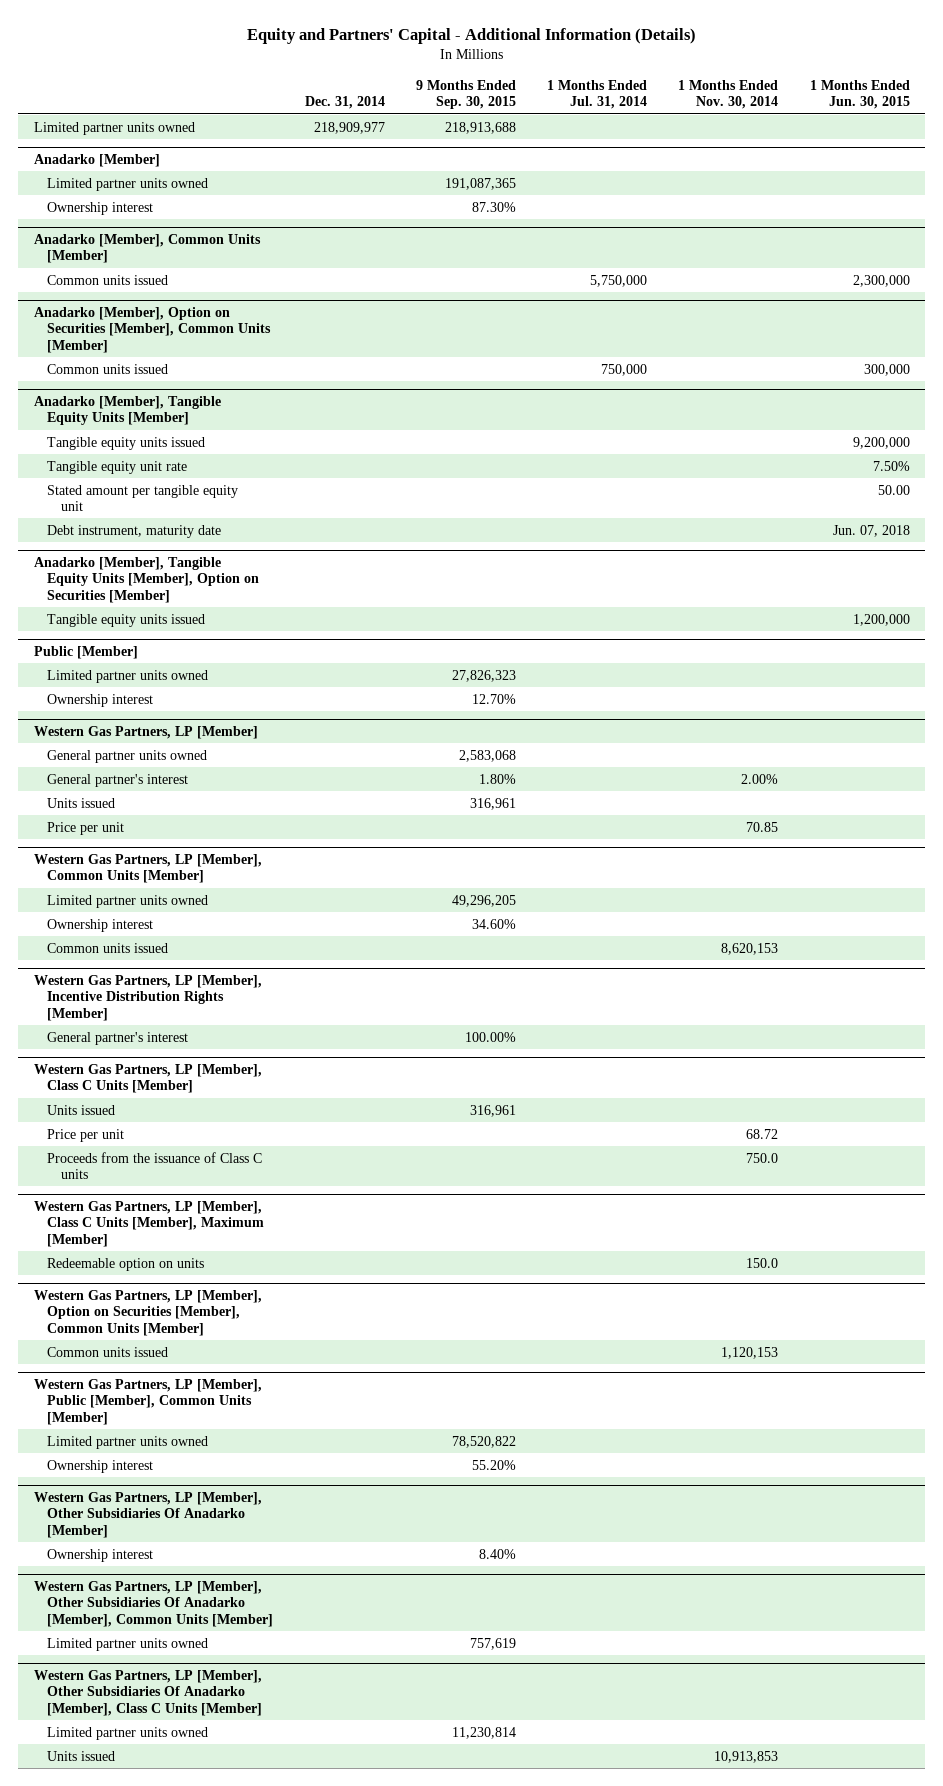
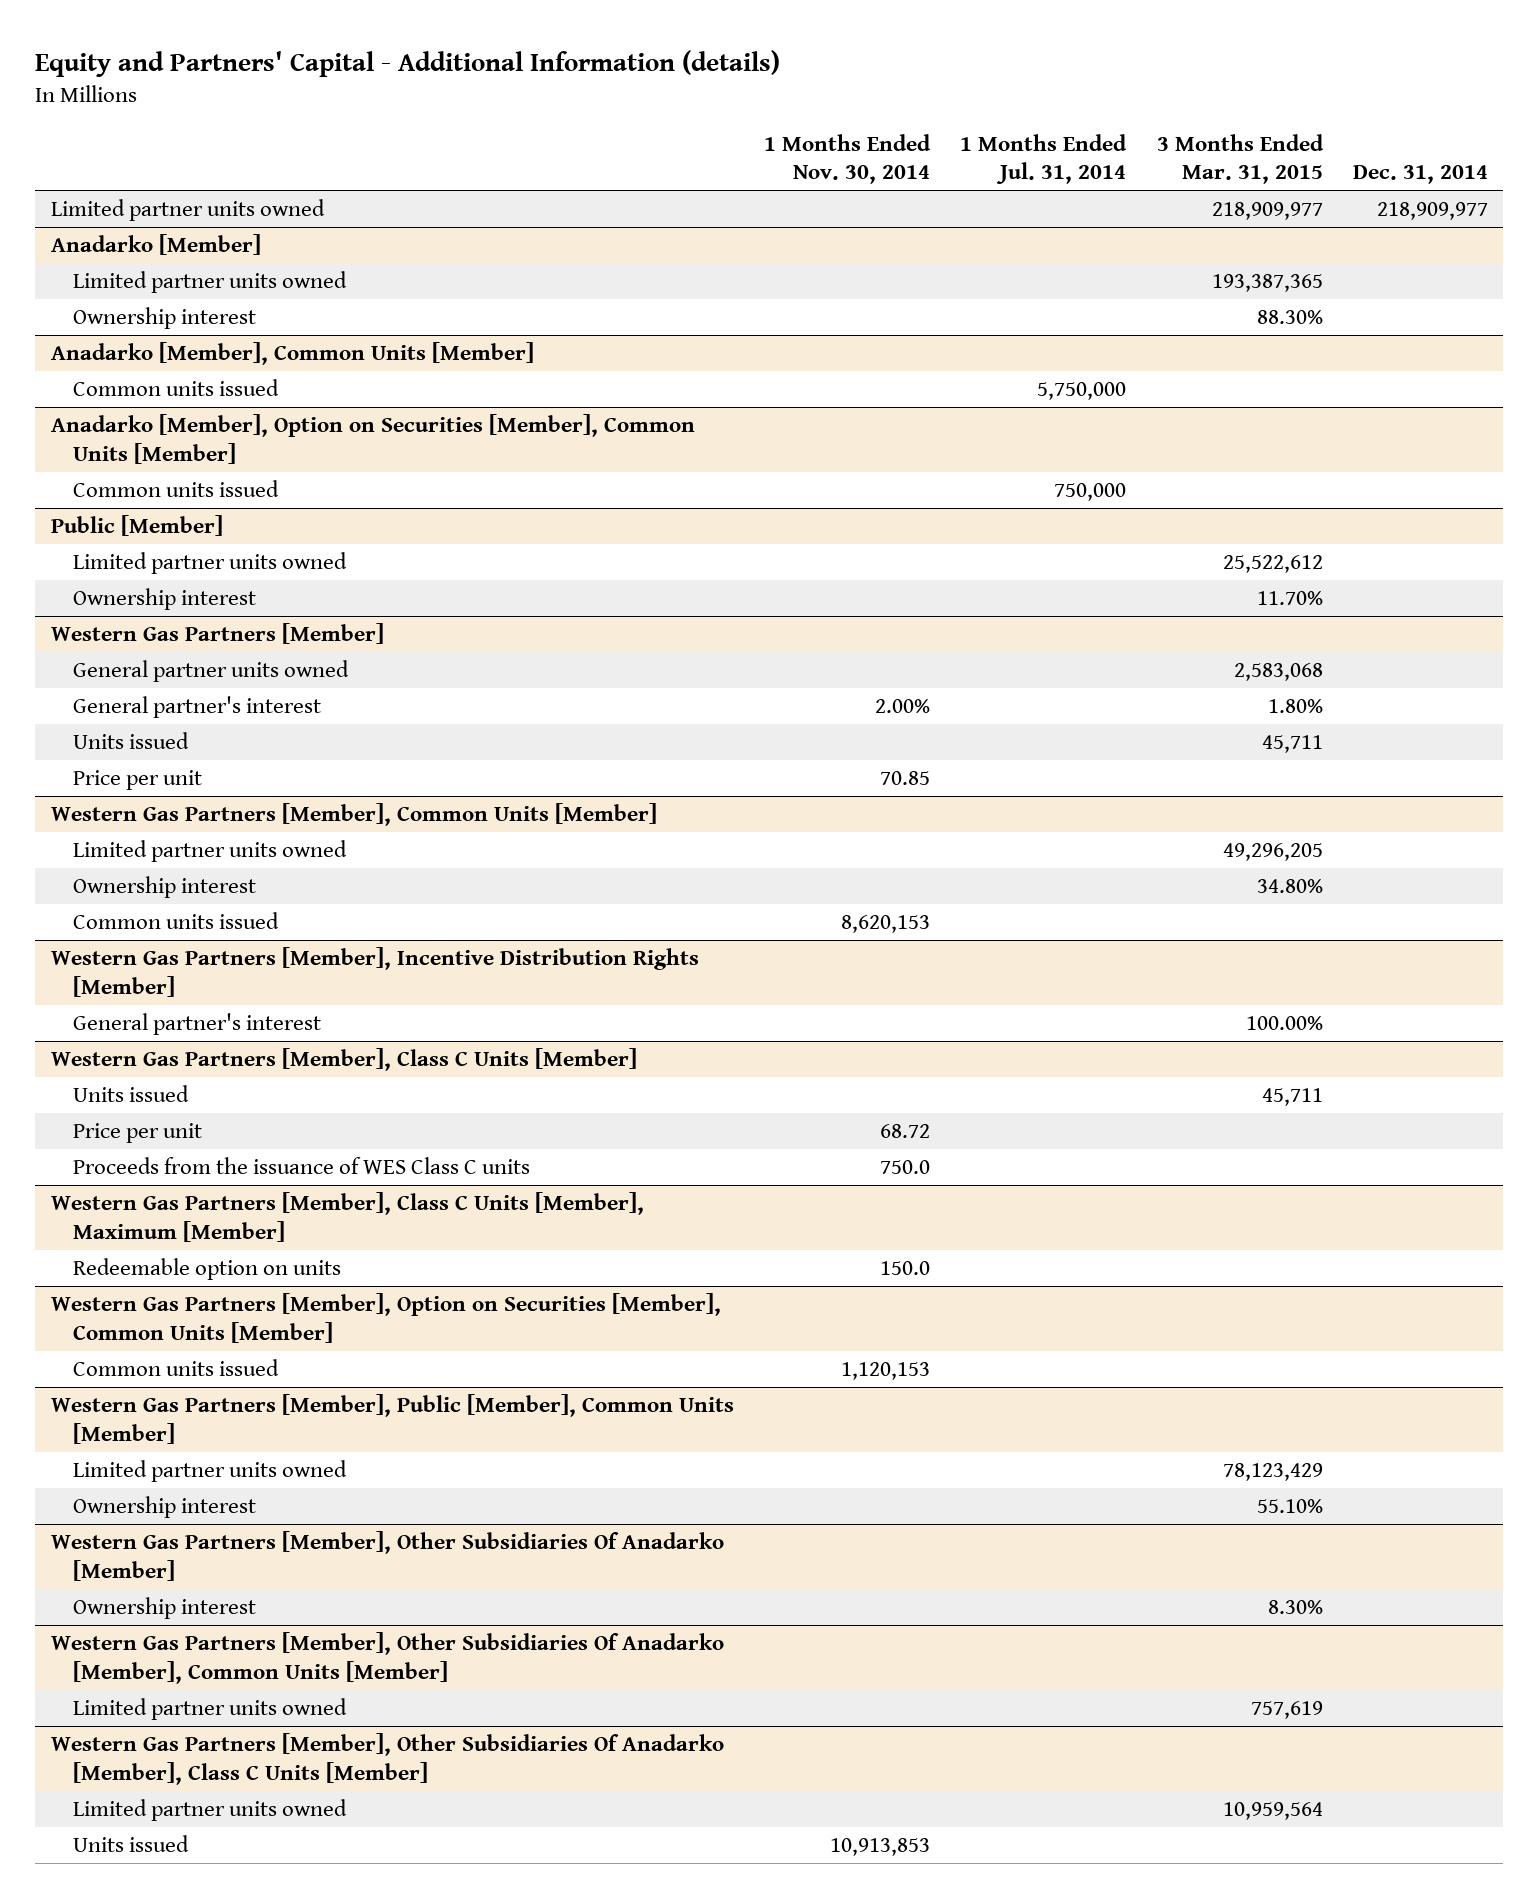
[246,28,696,45] Equity and Partners' Capital - Additional Information (Details) -> [35,50,781,78] Equity and Partners' Capital - Additional Information (details)
[415,79,516,110] 9 Months Ended Sep. 30, 2015 -> none
[809,79,910,110] 1 Months Ended Jun. 30, 2015 -> none
none -> [1156,133,1324,185] 3 Months Ended Mar. 31, 2015
[33,395,221,426] Anadarko [Member], Tangible Equity Units [Member] -> none
[47,436,206,450] Tangible equity units issued -> none
[47,460,188,474] Tangible equity unit rate -> none
[47,484,239,512] Stated amount per tangible equity unit -> none
[47,524,222,538] Debt instrument, maturity date -> none
[33,556,260,603] Anadarko [Member], Tangible Equity Units [Member], Option on Securities [Member] -> none
[47,613,206,627] Tangible equity units issued -> none
[33,725,258,739] Western Gas Partners, LP [Member] -> [50,623,384,645] Western Gas Partners [Member]
[33,853,262,884] Western Gas Partners, LP [Member], Common Units [Member] -> [50,803,657,827] Western Gas Partners [Member], Common Units [Member]
[33,974,262,1021] Western Gas Partners, LP [Member], Incentive Distribution Rights [Member] -> [50,947,699,997] Western Gas Partners [Member], Incentive Distribution Rights [Member]
[33,1063,262,1094] Western Gas Partners, LP [Member], Class C Units [Member] -> [50,1048,637,1072] Western Gas Partners [Member], Class C Units [Member]
[47,1151,263,1180] Proceeds from the issuance of Class C units -> [72,1157,530,1175] Proceeds from the issuance of WES Class C units
[33,1200,265,1247] Western Gas Partners, LP [Member], Class C Units [Member], Maximum [Member] -> [50,1192,644,1242] Western Gas Partners [Member], Class C Units [Member], Maximum [Member]
[33,1289,262,1336] Western Gas Partners, LP [Member], Option on Securities [Member], Common Units [Member] -> [50,1293,721,1343] Western Gas Partners [Member], Option on Securities [Member], Common Units [Member]
[33,1378,262,1425] Western Gas Partners, LP [Member], Public [Member], Common Units [Member] -> [50,1394,734,1444] Western Gas Partners [Member], Public [Member], Common Units [Member]
[33,1491,262,1538] Western Gas Partners, LP [Member], Other Subsidiaries Of Anadarko [Member] -> [50,1531,724,1581] Western Gas Partners [Member], Other Subsidiaries Of Anadarko [Member]
[33,1580,274,1627] Western Gas Partners, LP [Member], Other Subsidiaries Of Anadarko [Member], Common Units [Member] -> [50,1632,724,1684] Western Gas Partners [Member], Other Subsidiaries Of Anadarko [Member], Common Units [Member]
[33,1669,263,1716] Western Gas Partners, LP [Member], Other Subsidiaries Of Anadarko [Member], Class C Units [Member] -> [50,1733,724,1785] Western Gas Partners [Member], Other Subsidiaries Of Anadarko [Member], Class C Units [Member]

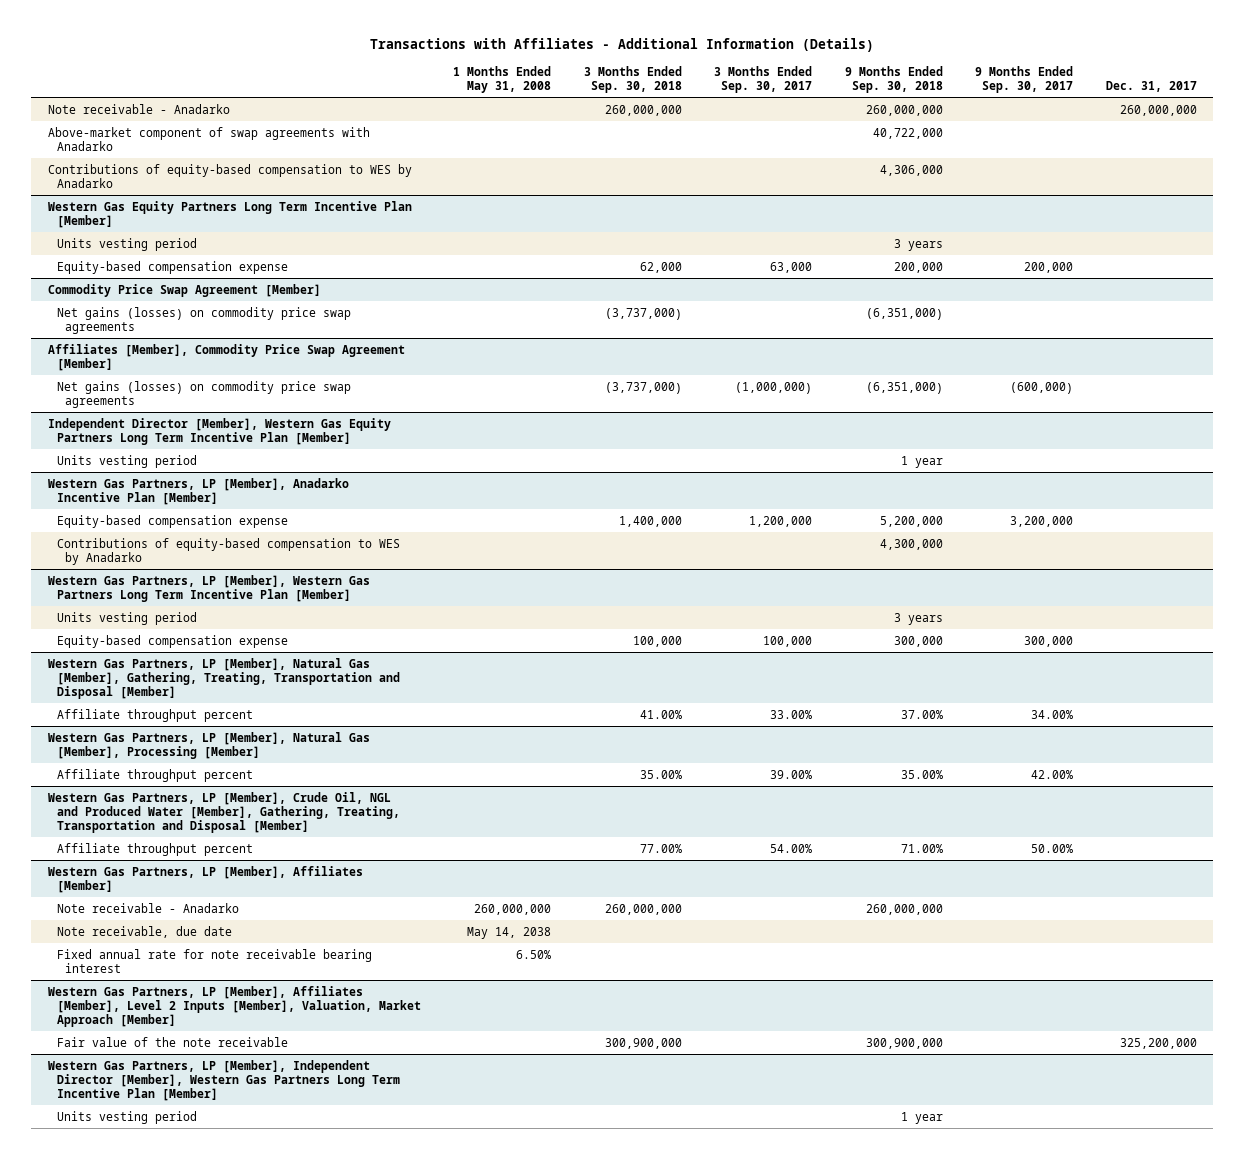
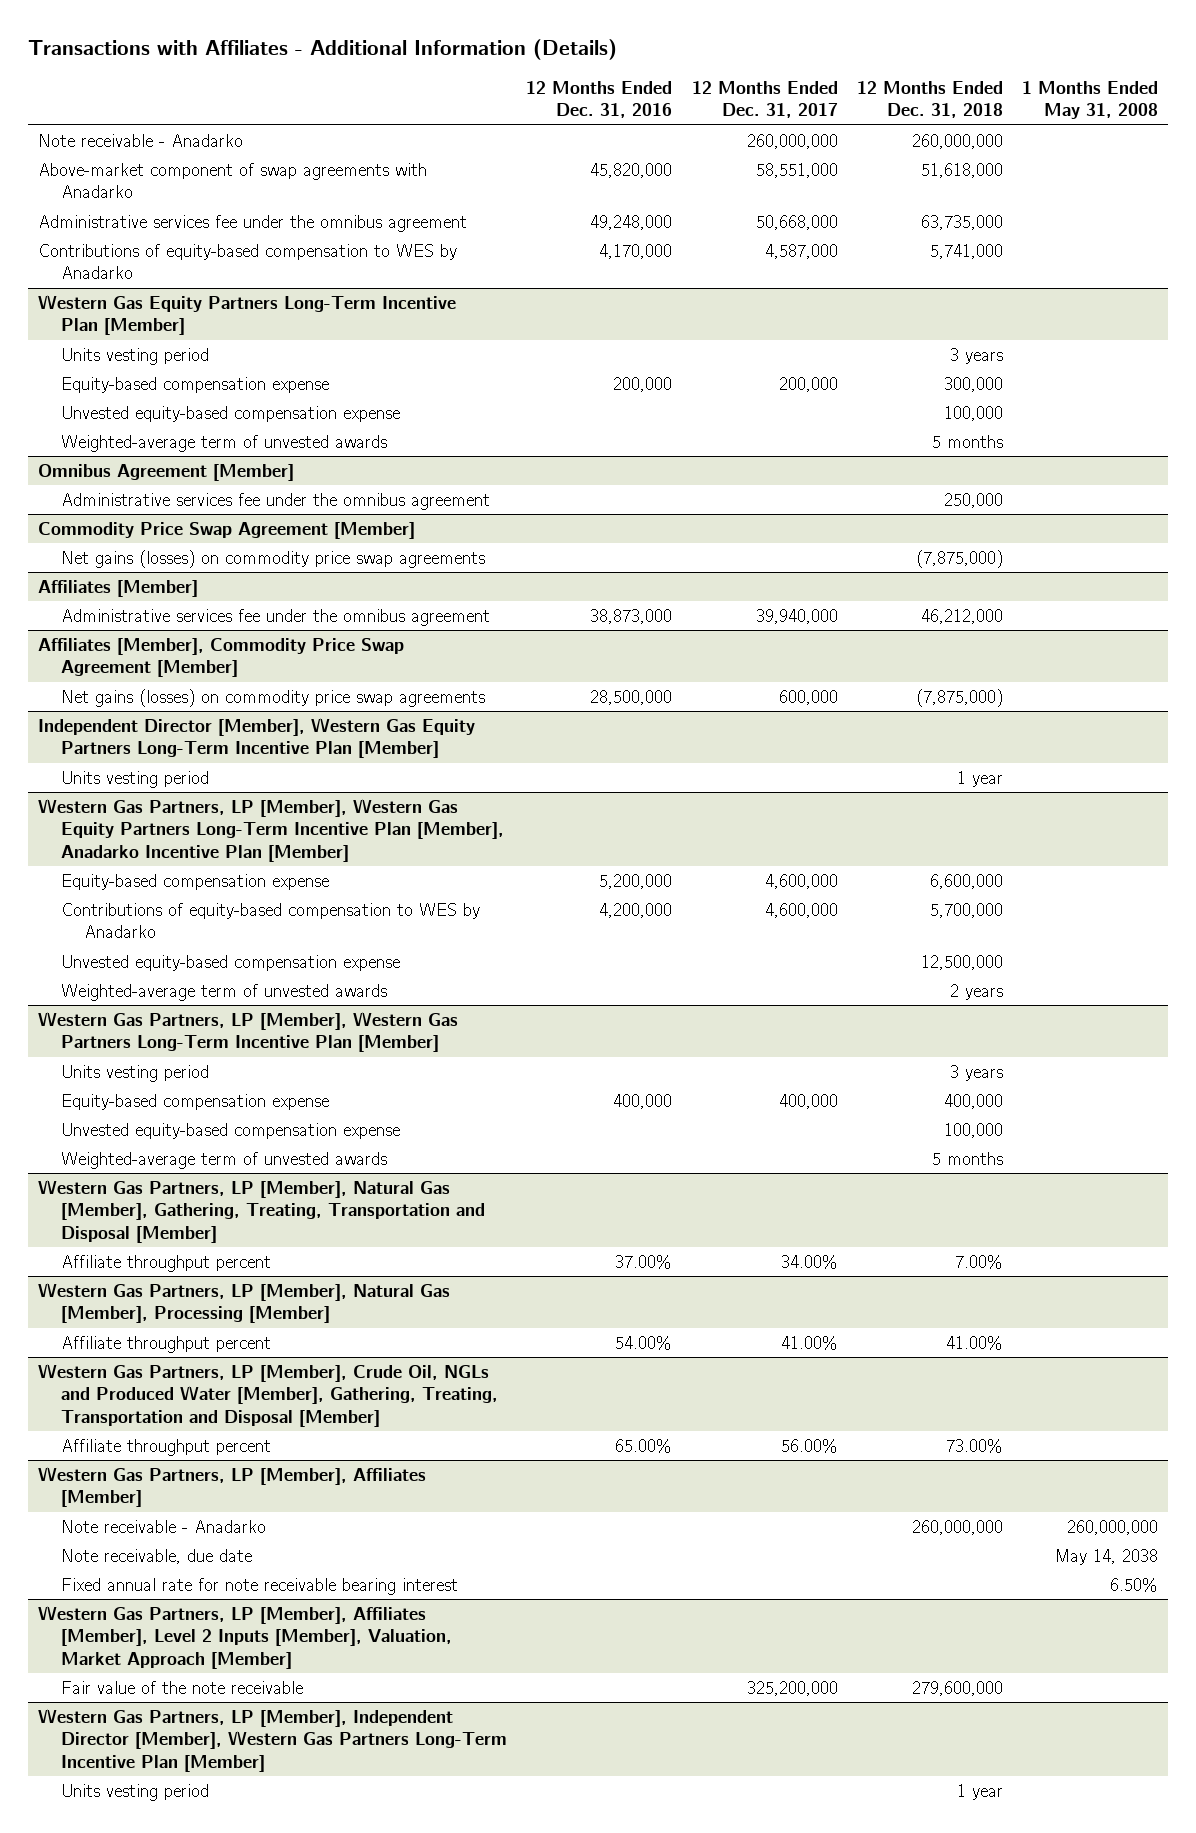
[583,65,682,94] 3 Months Ended Sep. 30, 2018 -> none
[714,65,813,94] 3 Months Ended Sep. 30, 2017 -> none
[844,65,943,94] 9 Months Ended Sep. 30, 2018 -> none
[975,65,1074,94] 9 Months Ended Sep. 30, 2017 -> none
[1106,81,1198,93] Dec. 31, 2017 -> none
none -> [526,80,673,119] 12 Months Ended Dec. 31, 2016
none -> [691,80,838,119] 12 Months Ended Dec. 31, 2017
none -> [857,80,1004,119] 12 Months Ended Dec. 31, 2018
none -> [37,214,467,232] Administrative services fee under the omnibus agreement
[47,200,412,228] Western Gas Equity Partners Long Term Incentive Plan [Member] -> [37,293,456,336] Western Gas Equity Partners Long-Term Incentive Plan [Member]
none -> [60,405,400,422] Unvested equity-based compensation expense
none -> [60,434,387,452] Weighted-average term of unvested awards
none -> [37,463,294,481] Omnibus Agreement [Member]
none -> [60,492,490,510] Administrative services fee under the omnibus agreement
none -> [37,579,198,597] Affiliates [Member]
none -> [60,608,490,626] Administrative services fee under the omnibus agreement
[47,417,391,445] Independent Director [Member], Western Gas Equity Partners Long Term Incentive Plan [Member] -> [37,716,475,759] Independent Director [Member], Western Gas Equity Partners Long-Term Incentive Plan [Member]
[47,477,349,505] Western Gas Partners, LP [Member], Anadarko Incentive Plan [Member] -> [37,797,504,862] Western Gas Partners, LP [Member], Western Gas Equity Partners Long-Term Incentive Plan [Member], Anadarko Incentive Plan [Member]
none -> [60,954,400,971] Unvested equity-based compensation expense
none -> [60,983,387,1001] Weighted-average term of unvested awards
[47,574,370,602] Western Gas Partners, LP [Member], Western Gas Partners Long Term Incentive Plan [Member] -> [37,1010,458,1053] Western Gas Partners, LP [Member], Western Gas Partners Long-Term Incentive Plan [Member]
none -> [60,1122,400,1139] Unvested equity-based compensation expense
none -> [60,1151,387,1169] Weighted-average term of unvested awards
[47,791,400,833] Western Gas Partners, LP [Member], Crude Oil, NGL and Produced Water [Member], Gathering, Treating, Transportation and Disposal [Member] -> [37,1362,498,1427] Western Gas Partners, LP [Member], Crude Oil, NGLs and Produced Water [Member], Gathering, Treating, Transportation and Disposal [Member]
[47,1059,400,1101] Western Gas Partners, LP [Member], Independent Director [Member], Western Gas Partners Long Term Incentive Plan [Member] -> [37,1707,507,1772] Western Gas Partners, LP [Member], Independent Director [Member], Western Gas Partners Long-Term Incentive Plan [Member]

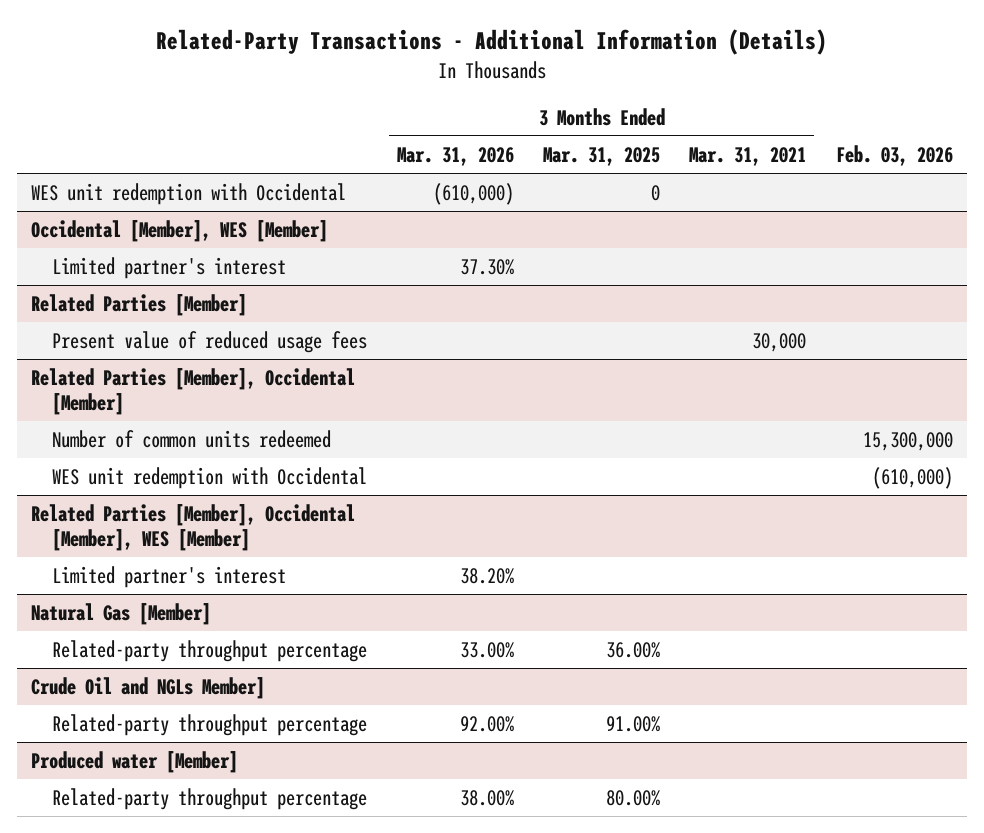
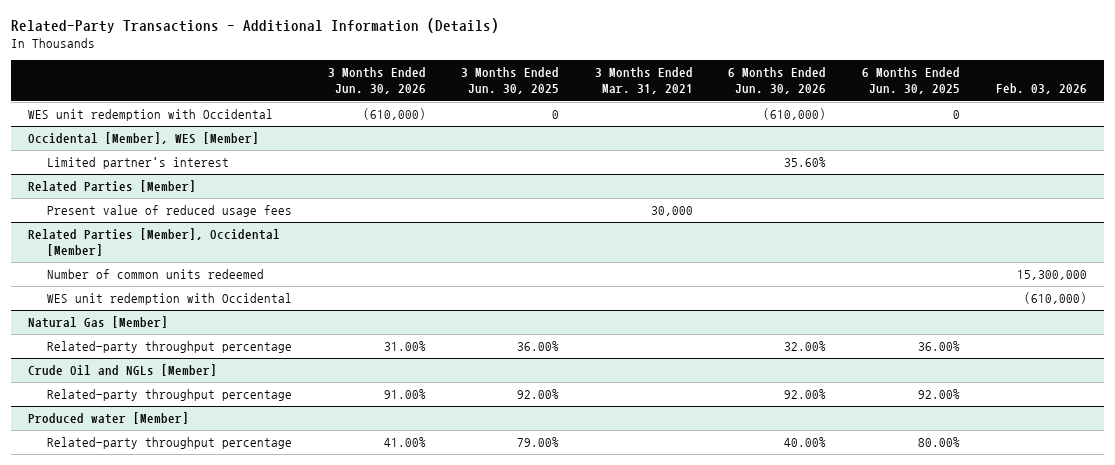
[396,146,514,166] Mar. 31, 2026 -> none
[543,146,661,166] Mar. 31, 2025 -> none
none -> [327,67,426,95] 3 Months Ended Jun. 30, 2026
none -> [461,67,560,95] 3 Months Ended Jun. 30, 2025
none -> [728,67,827,95] 6 Months Ended Jun. 30, 2026
none -> [862,67,961,95] 6 Months Ended Jun. 30, 2025
[31,504,356,551] Related Parties [Member], Occidental [Member], WES [Member] -> none
[52,566,287,589] Limited partner's interest -> none
[31,677,266,700] Crude Oil and NGLs Member] -> [28,364,218,377] Crude Oil and NGLs [Member]

